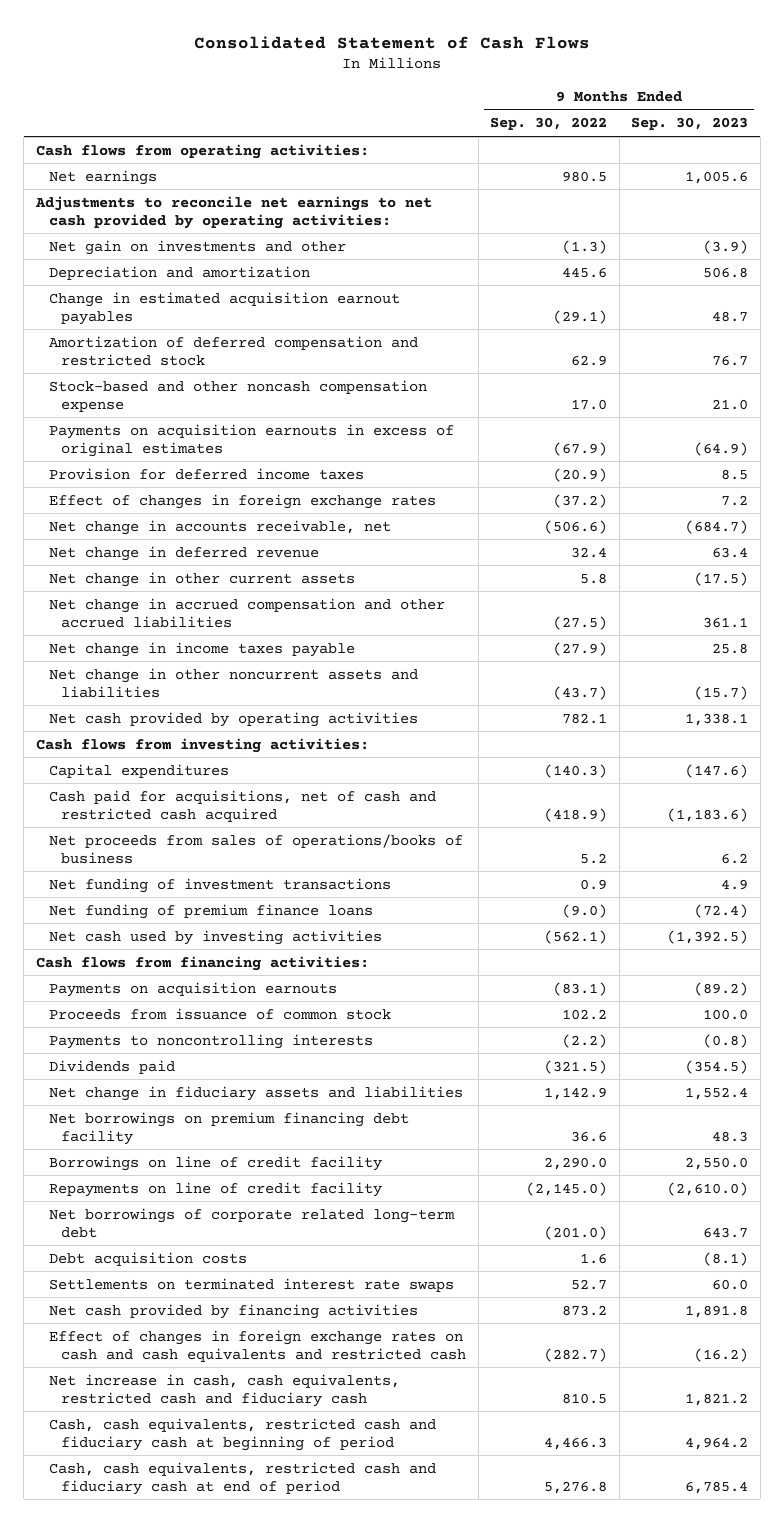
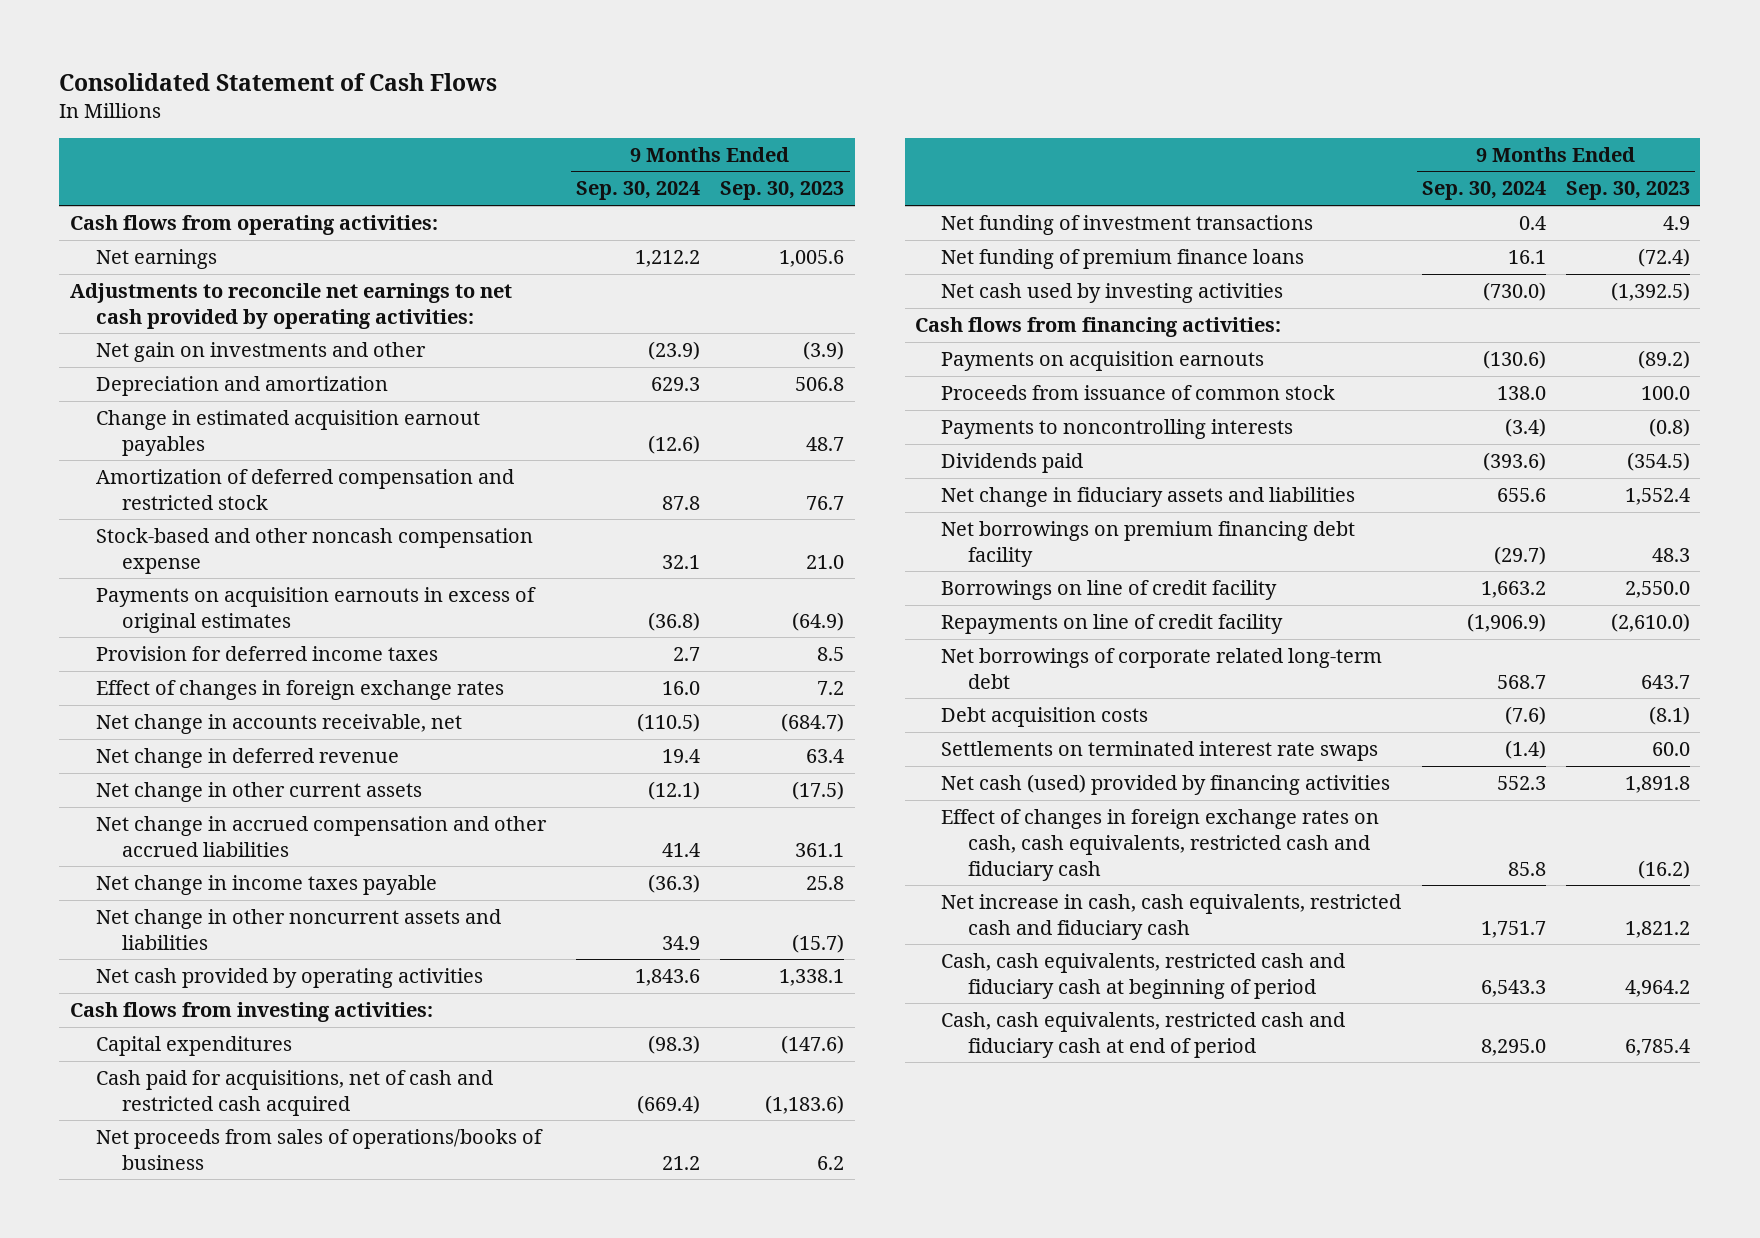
[490,117,608,131] Sep. 30, 2022 -> none
none -> [576,181,701,201] Sep. 30, 2024
[48,1303,418,1319] Net cash provided by financing activities -> [941,774,1391,796] Net cash (used) provided by financing activities
[48,1329,466,1362] Effect of changes in foreign exchange rates on cash and cash equivalents and restricted cash -> [941,809,1380,881] Effect of changes in foreign exchange rates on cash, cash equivalents, restricted cash and fiduciary cash

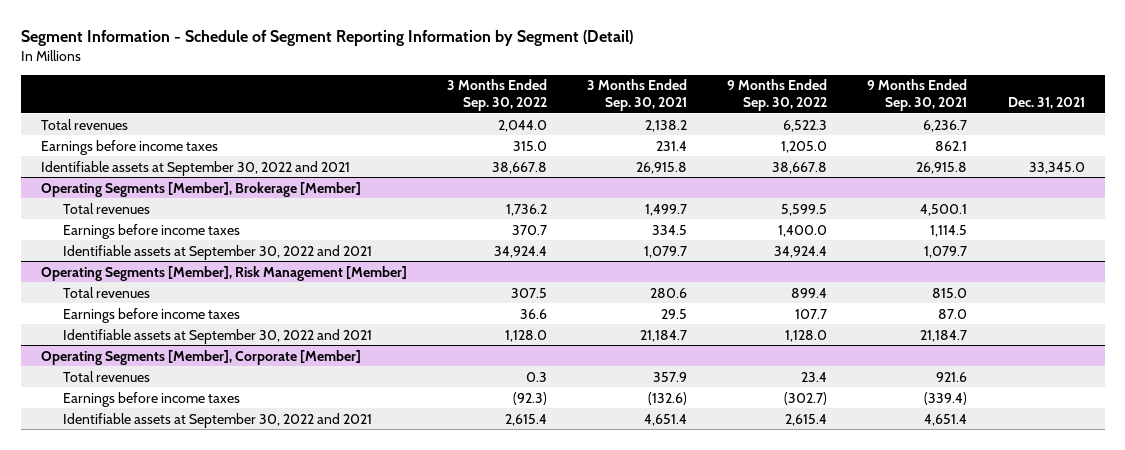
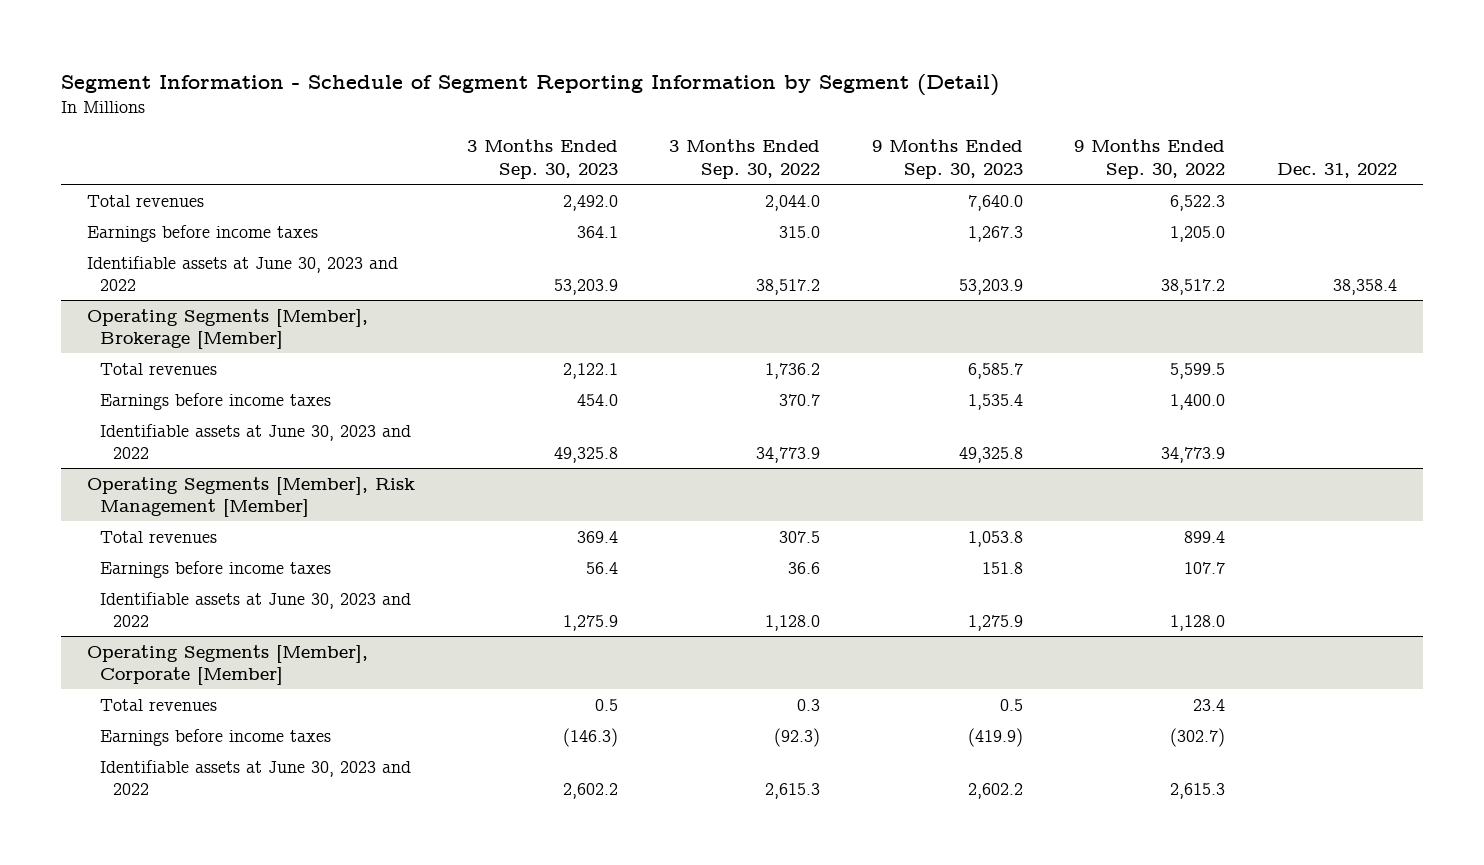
[587,79,688,112] 3 Months Ended Sep. 30, 2021 -> none
[867,79,968,112] 9 Months Ended Sep. 30, 2021 -> none
[1007,97,1085,110] Dec. 31, 2021 -> none
none -> [466,139,618,179] 3 Months Ended Sep. 30, 2023
none -> [871,139,1023,179] 9 Months Ended Sep. 30, 2023
none -> [1277,162,1398,178] Dec. 31, 2022
[40,160,350,176] Identifiable assets at September 30, 2022 and 2021 -> [87,255,399,291] Identifiable assets at June 30, 2023 and 2022
[491,161,547,174] 38,667.8 -> [756,278,821,295] 38,517.2
[772,161,828,174] 38,667.8 -> [1161,278,1226,295] 38,517.2
[62,244,372,260] Identifiable assets at September 30, 2022 and 2021 -> [100,423,412,459] Identifiable assets at June 30, 2023 and 2022
[493,245,547,258] 34,924.4 -> [756,446,821,463] 34,773.9
[774,245,828,258] 34,924.4 -> [1161,446,1226,463] 34,773.9
[62,328,372,344] Identifiable assets at September 30, 2022 and 2021 -> [100,591,412,627] Identifiable assets at June 30, 2023 and 2022
[62,412,372,428] Identifiable assets at September 30, 2022 and 2021 -> [100,759,412,795] Identifiable assets at June 30, 2023 and 2022
[504,413,547,426] 2,615.4 -> [765,782,821,799] 2,615.3
[785,413,828,426] 2,615.4 -> [1170,782,1226,799] 2,615.3

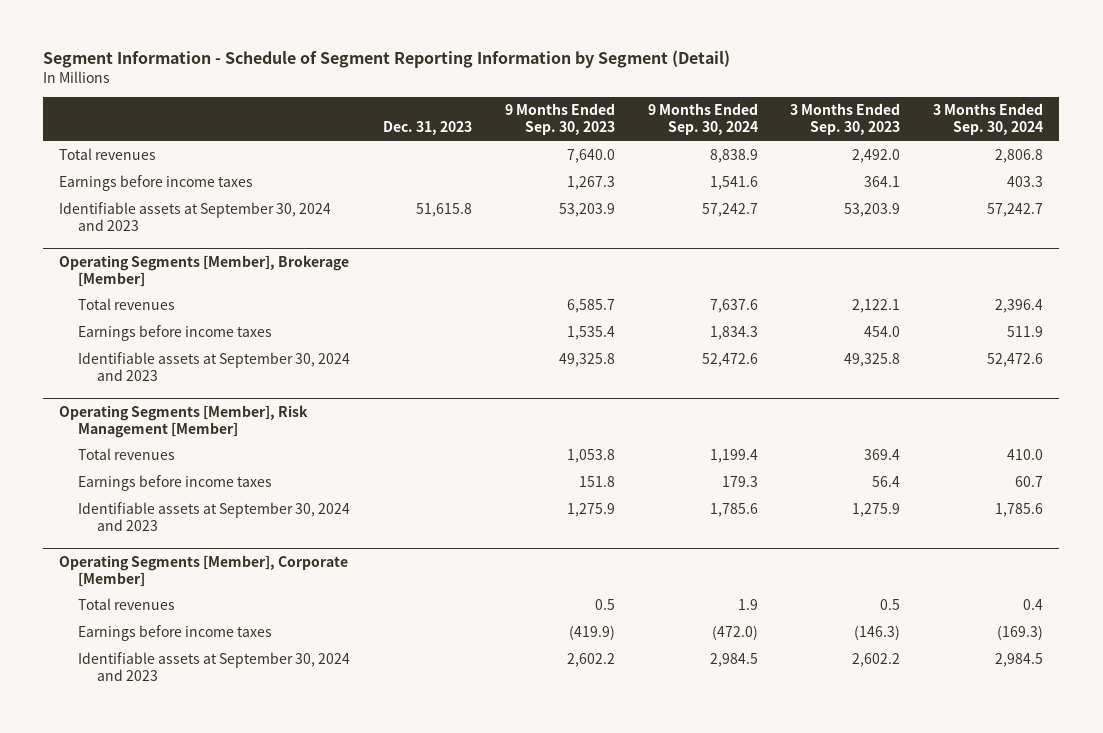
[669,139,821,179] 3 Months Ended Sep. 30, 2022 -> none
[1074,139,1226,179] 9 Months Ended Sep. 30, 2022 -> none
[1277,162,1398,178] Dec. 31, 2022 -> none
none -> [383,121,473,136] Dec. 31, 2023
none -> [647,103,758,136] 9 Months Ended Sep. 30, 2024
none -> [933,103,1044,136] 3 Months Ended Sep. 30, 2024
[87,255,399,291] Identifiable assets at June 30, 2023 and 2022 -> [59,202,332,232] Identifiable assets at September 30, 2024 and 2023
[100,423,412,459] Identifiable assets at June 30, 2023 and 2022 -> [78,352,351,382] Identifiable assets at September 30, 2024 and 2023
[100,591,412,627] Identifiable assets at June 30, 2023 and 2022 -> [78,502,351,532] Identifiable assets at September 30, 2024 and 2023
[100,759,412,795] Identifiable assets at June 30, 2023 and 2022 -> [78,652,351,682] Identifiable assets at September 30, 2024 and 2023

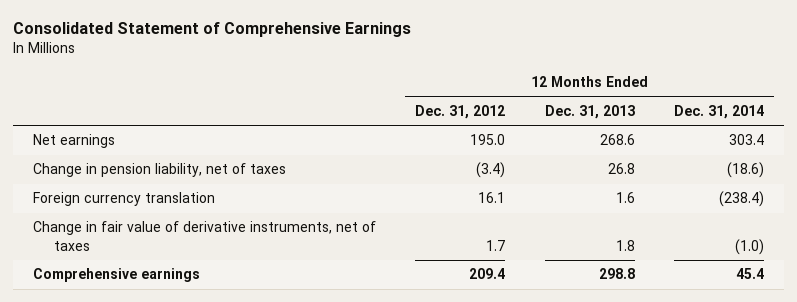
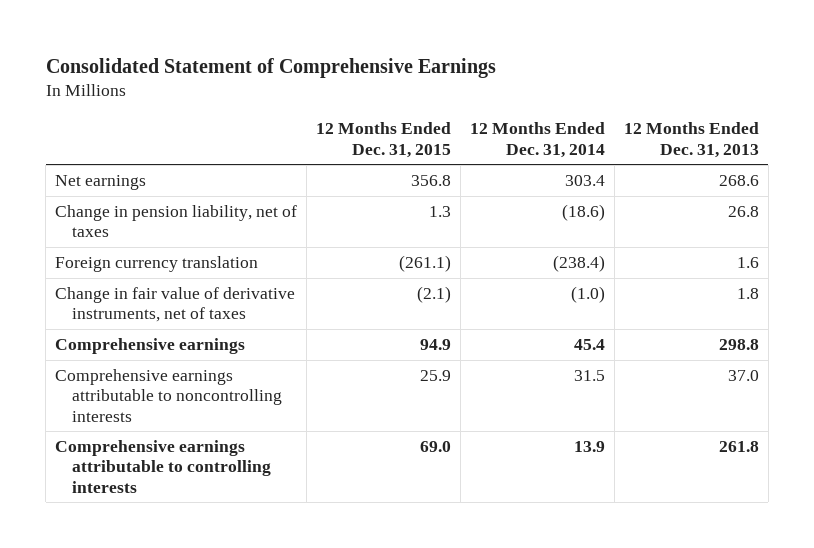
[415,104,506,119] Dec. 31, 2012 -> none
none -> [316,122,452,158] 12 Months Ended Dec. 31, 2015
none -> [55,368,283,422] Comprehensive earnings attributable to noncontrolling interests
none -> [55,439,272,493] Comprehensive earnings attributable to controlling interests

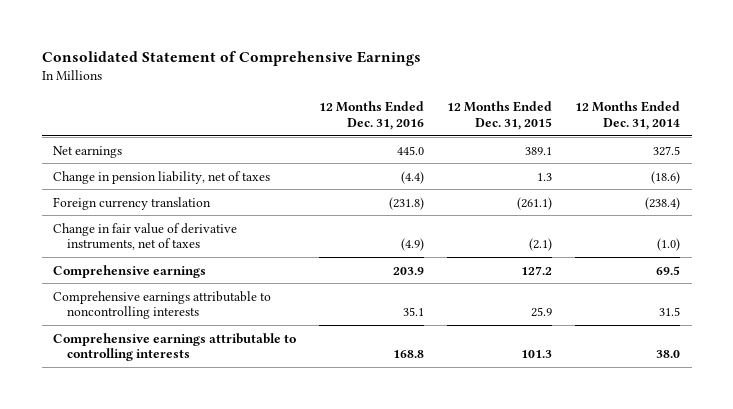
[623,122,759,158] 12 Months Ended Dec. 31, 2013 -> none
none -> [319,100,425,130] 12 Months Ended Dec. 31, 2016
[411,174,452,186] 356.8 -> [525,146,553,155] 389.1
[564,174,605,186] 303.4 -> [653,145,681,156] 327.5
[420,338,452,350] 94.9 -> [521,265,553,275] 127.2
[573,338,605,350] 45.4 -> [656,265,681,275] 69.5
[420,440,452,452] 69.0 -> [521,350,553,359] 101.3
[573,440,605,452] 13.9 -> [656,350,681,359] 38.0

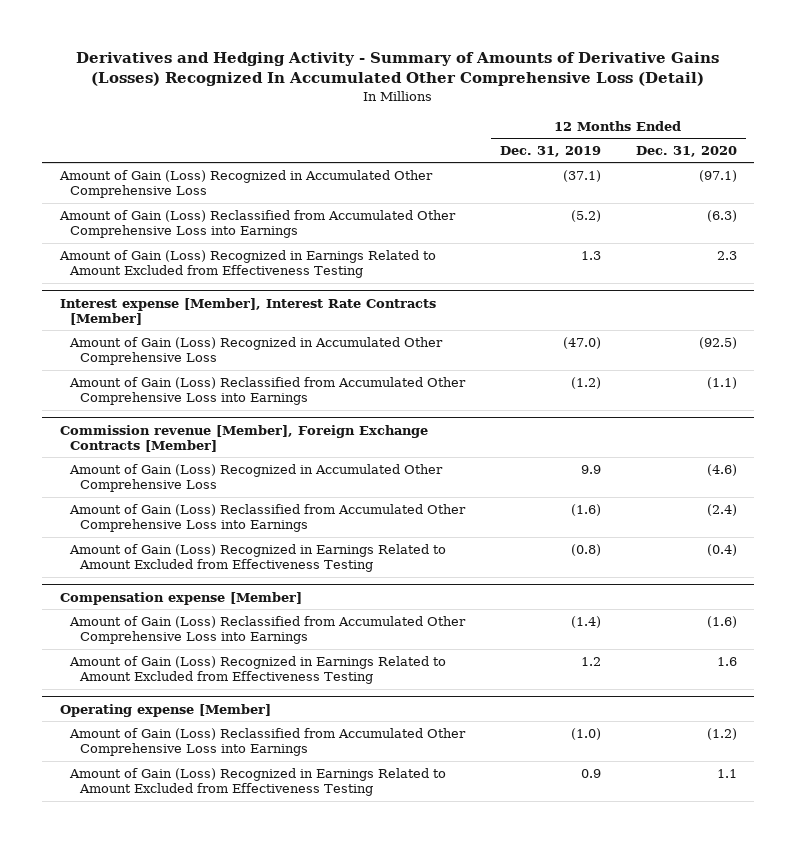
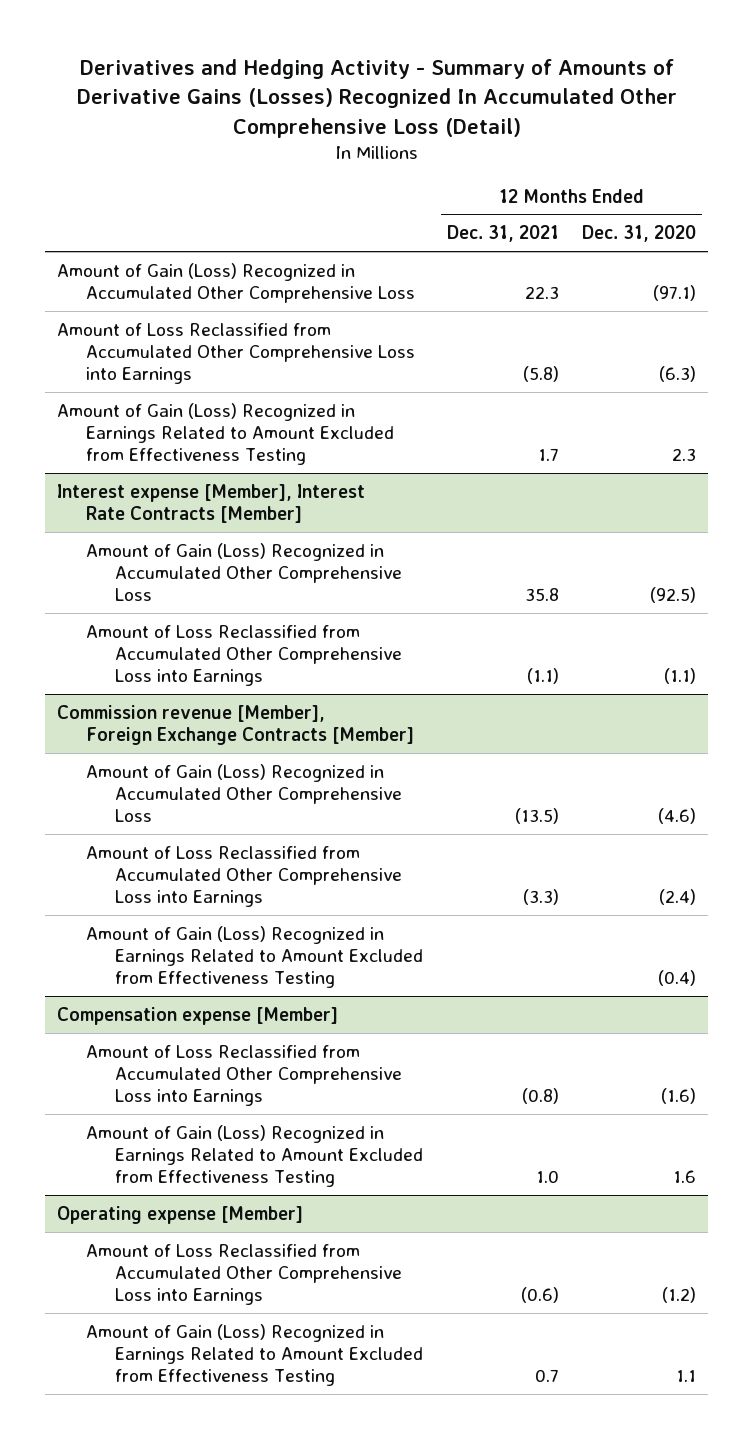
[499,146,601,158] Dec. 31, 2019 -> none
none -> [446,225,559,243] Dec. 31, 2021
[58,209,456,239] Amount of Gain (Loss) Reclassified from Accumulated Other Comprehensive Loss into Earnings -> [57,322,416,385] Amount of Loss Reclassified from Accumulated Other Comprehensive Loss into Earnings
[68,376,466,406] Amount of Gain (Loss) Reclassified from Accumulated Other Comprehensive Loss into Earnings -> [86,624,403,687] Amount of Loss Reclassified from Accumulated Other Comprehensive Loss into Earnings
[68,503,466,533] Amount of Gain (Loss) Reclassified from Accumulated Other Comprehensive Loss into Earnings -> [86,845,403,908] Amount of Loss Reclassified from Accumulated Other Comprehensive Loss into Earnings
[68,615,466,645] Amount of Gain (Loss) Reclassified from Accumulated Other Comprehensive Loss into Earnings -> [86,1044,403,1107] Amount of Loss Reclassified from Accumulated Other Comprehensive Loss into Earnings
[68,727,466,757] Amount of Gain (Loss) Reclassified from Accumulated Other Comprehensive Loss into Earnings -> [86,1243,403,1306] Amount of Loss Reclassified from Accumulated Other Comprehensive Loss into Earnings

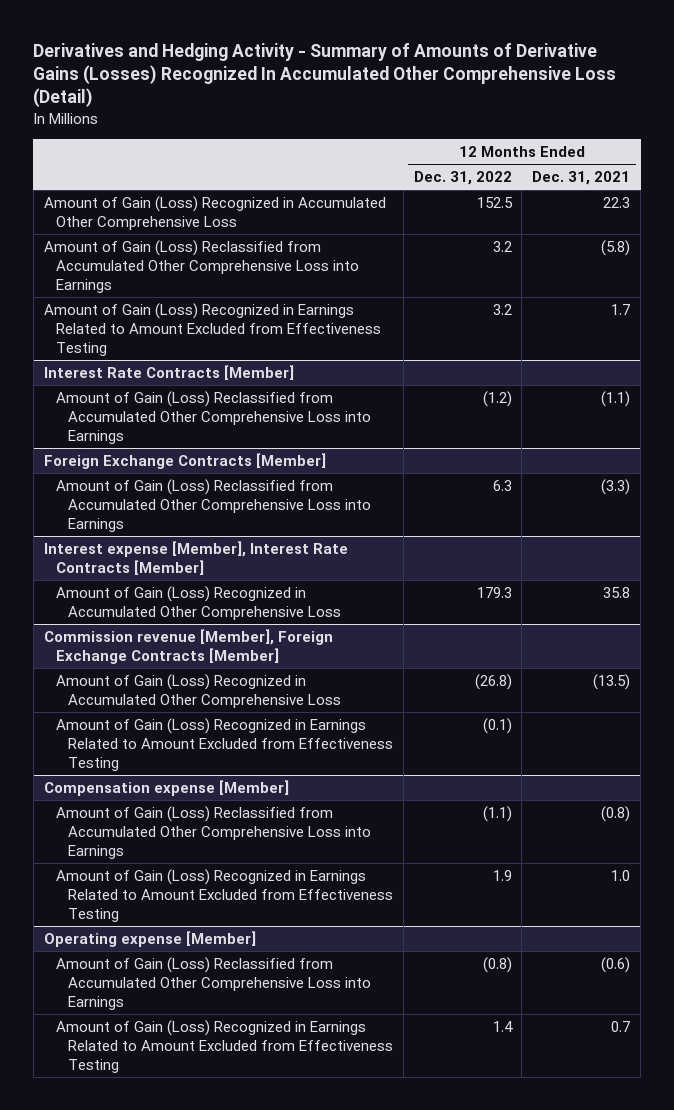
[582,225,697,243] Dec. 31, 2020 -> none
none -> [413,170,512,185] Dec. 31, 2022
[57,322,416,385] Amount of Loss Reclassified from Accumulated Other Comprehensive Loss into Earnings -> [43,239,359,294] Amount of Gain (Loss) Reclassified from Accumulated Other Comprehensive Loss into Earnings
none -> [43,364,294,380] Interest Rate Contracts [Member]
none -> [55,390,371,445] Amount of Gain (Loss) Reclassified from Accumulated Other Comprehensive Loss into Earnings
none -> [43,452,326,469] Foreign Exchange Contracts [Member]
none -> [55,478,371,533] Amount of Gain (Loss) Reclassified from Accumulated Other Comprehensive Loss into Earnings
[86,624,403,687] Amount of Loss Reclassified from Accumulated Other Comprehensive Loss into Earnings -> none
[86,845,403,908] Amount of Loss Reclassified from Accumulated Other Comprehensive Loss into Earnings -> none
[86,1044,403,1107] Amount of Loss Reclassified from Accumulated Other Comprehensive Loss into Earnings -> [55,805,371,860] Amount of Gain (Loss) Reclassified from Accumulated Other Comprehensive Loss into Earnings
[86,1243,403,1306] Amount of Loss Reclassified from Accumulated Other Comprehensive Loss into Earnings -> [55,956,371,1011] Amount of Gain (Loss) Reclassified from Accumulated Other Comprehensive Loss into Earnings

